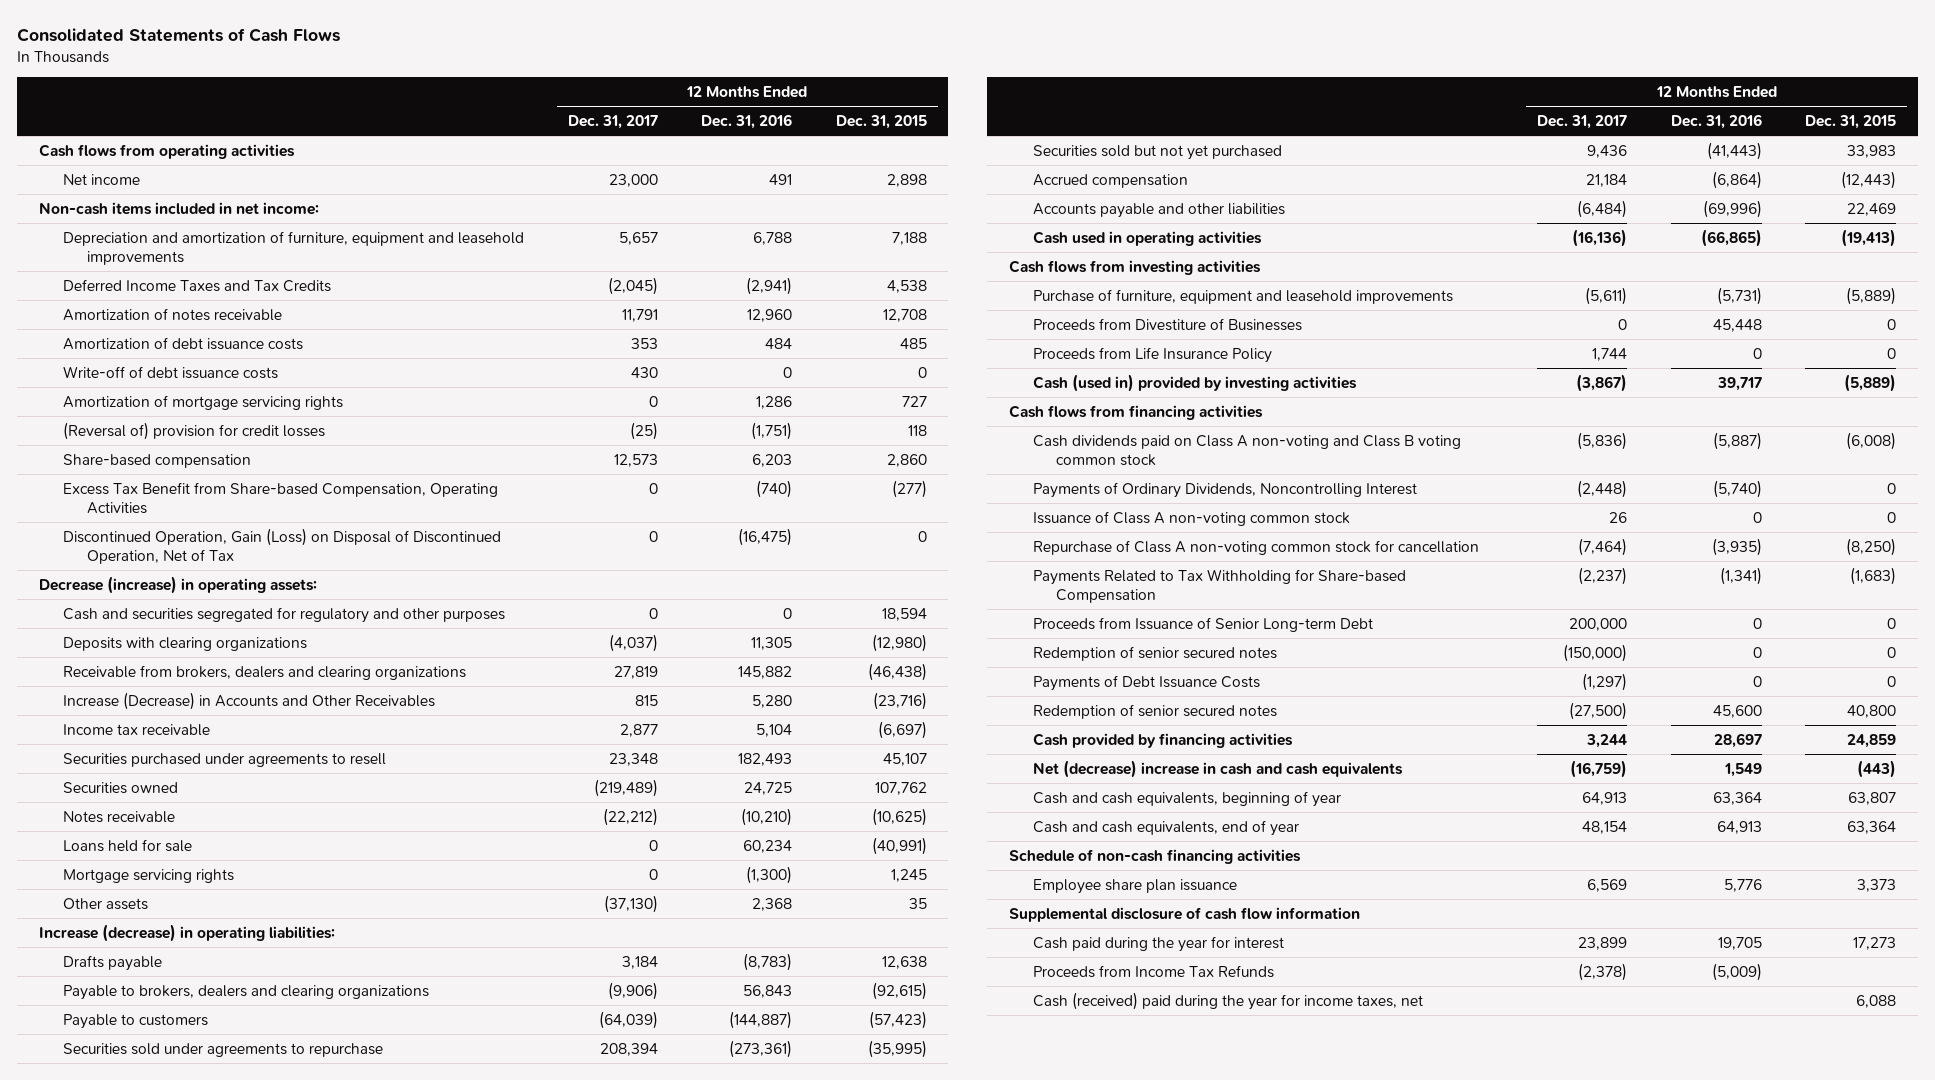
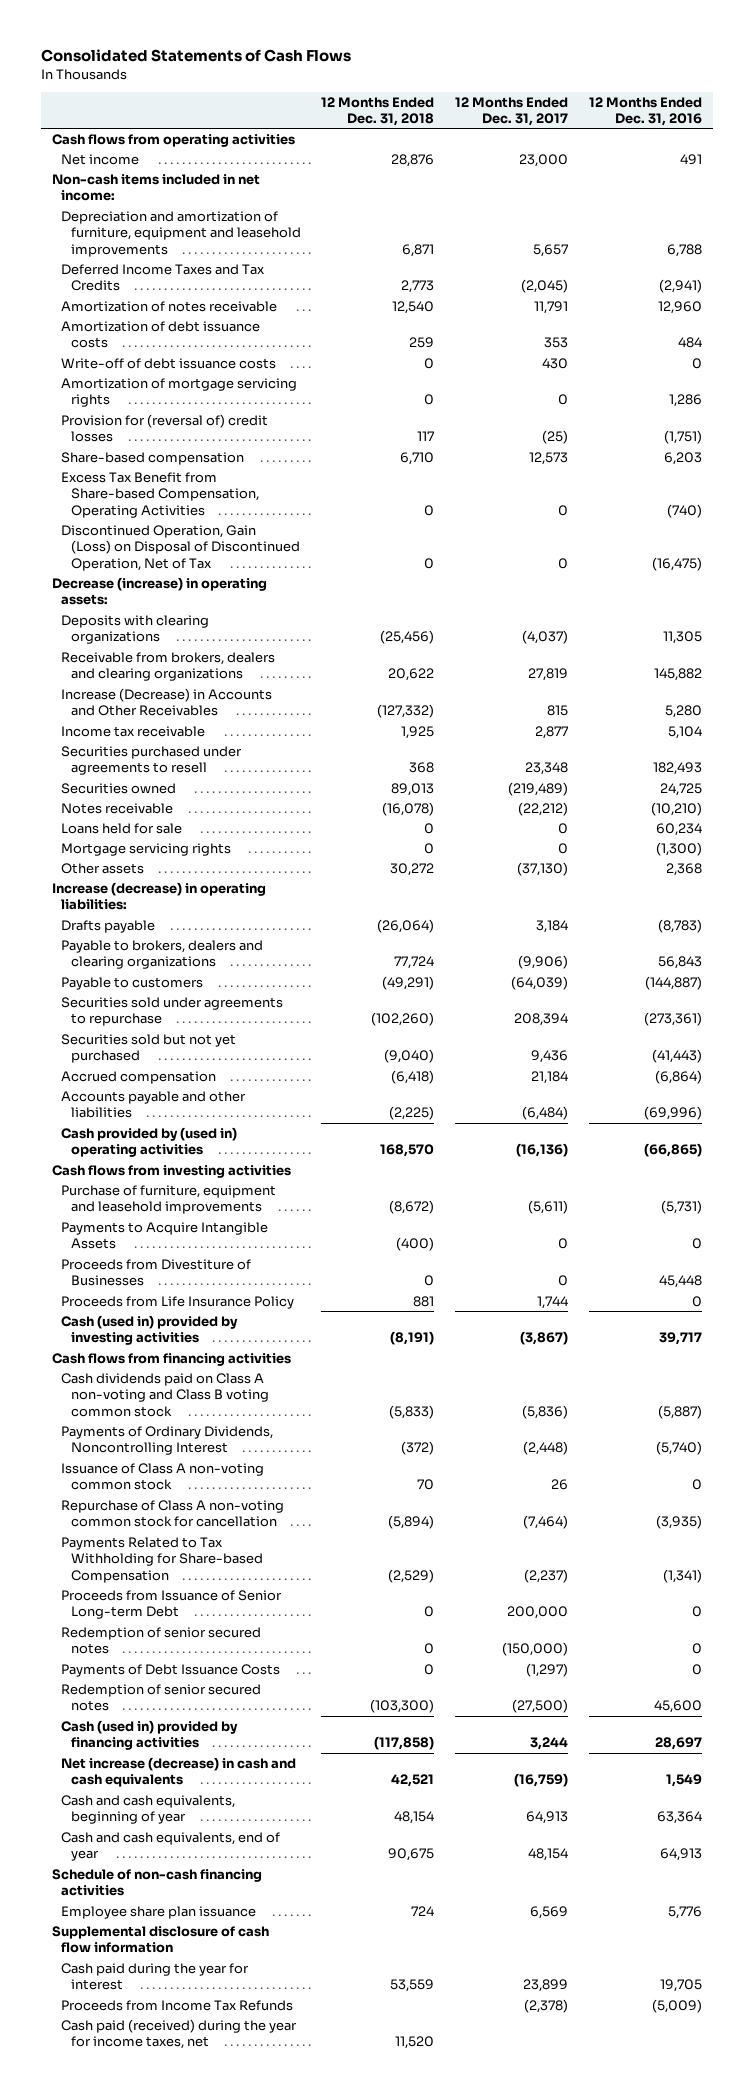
[835,114,927,129] Dec. 31, 2015 -> none
none -> [321,96,435,127] 12 Months Ended Dec. 31, 2018
[63,421,326,440] (Reversal of) provision for credit losses -> [61,413,269,443] Provision for (reversal of) credit losses
[63,606,506,623] Cash and securities segregated for regulatory and other purposes -> none
[1032,230,1262,246] Cash used in operating activities -> [61,1126,238,1158] Cash provided by (used in) operating activities
none -> [61,1221,269,1250] Payments to Acquire Intangible Assets
[1032,732,1293,748] Cash provided by financing activities -> [61,1719,239,1751] Cash (used in) provided by financing activities
[1032,759,1403,778] Net (decrease) increase in cash and cash equivalents -> [61,1756,297,1788] Net increase (decrease) in cash and cash equivalents
[1032,991,1423,1010] Cash (received) paid during the year for income taxes, net -> [61,2018,298,2050] Cash paid (received) during the year for income taxes, net

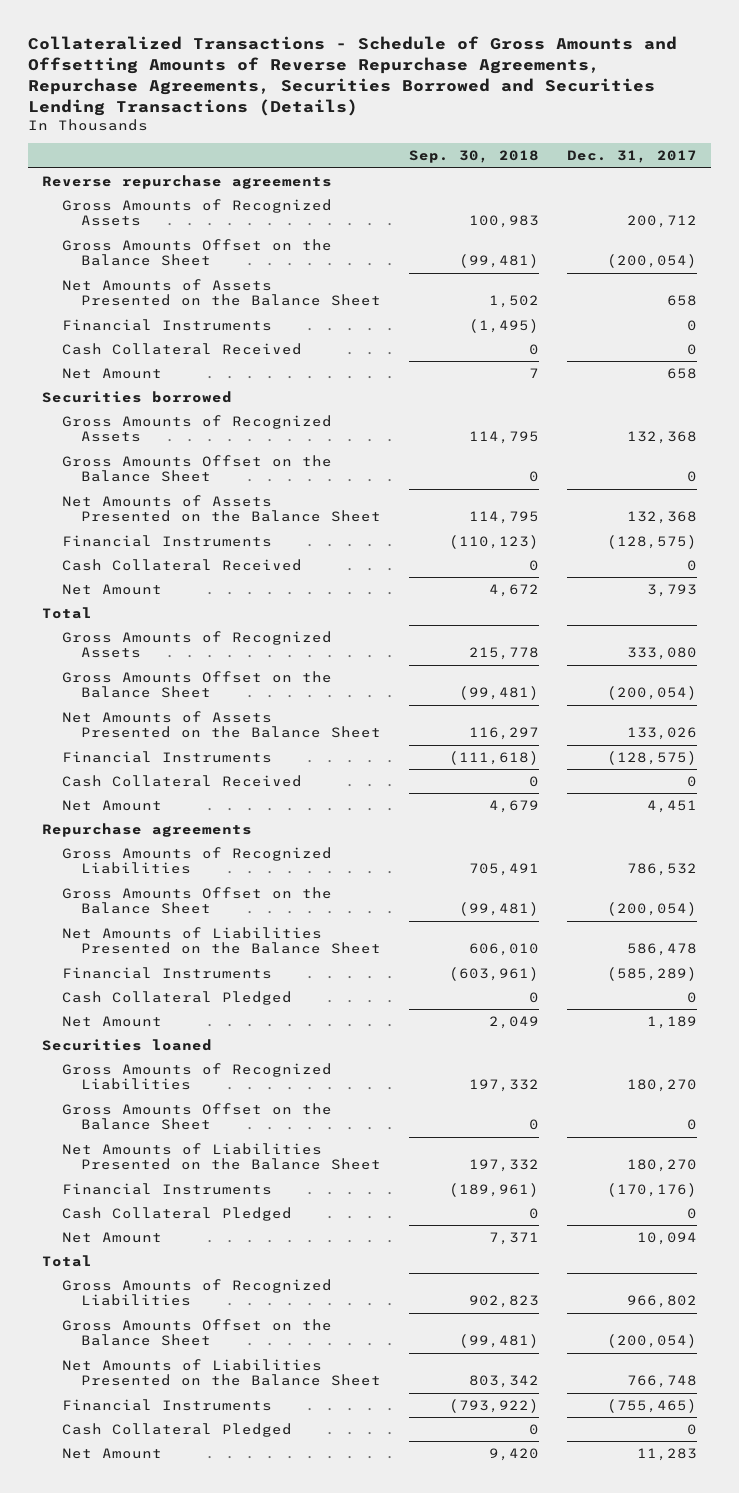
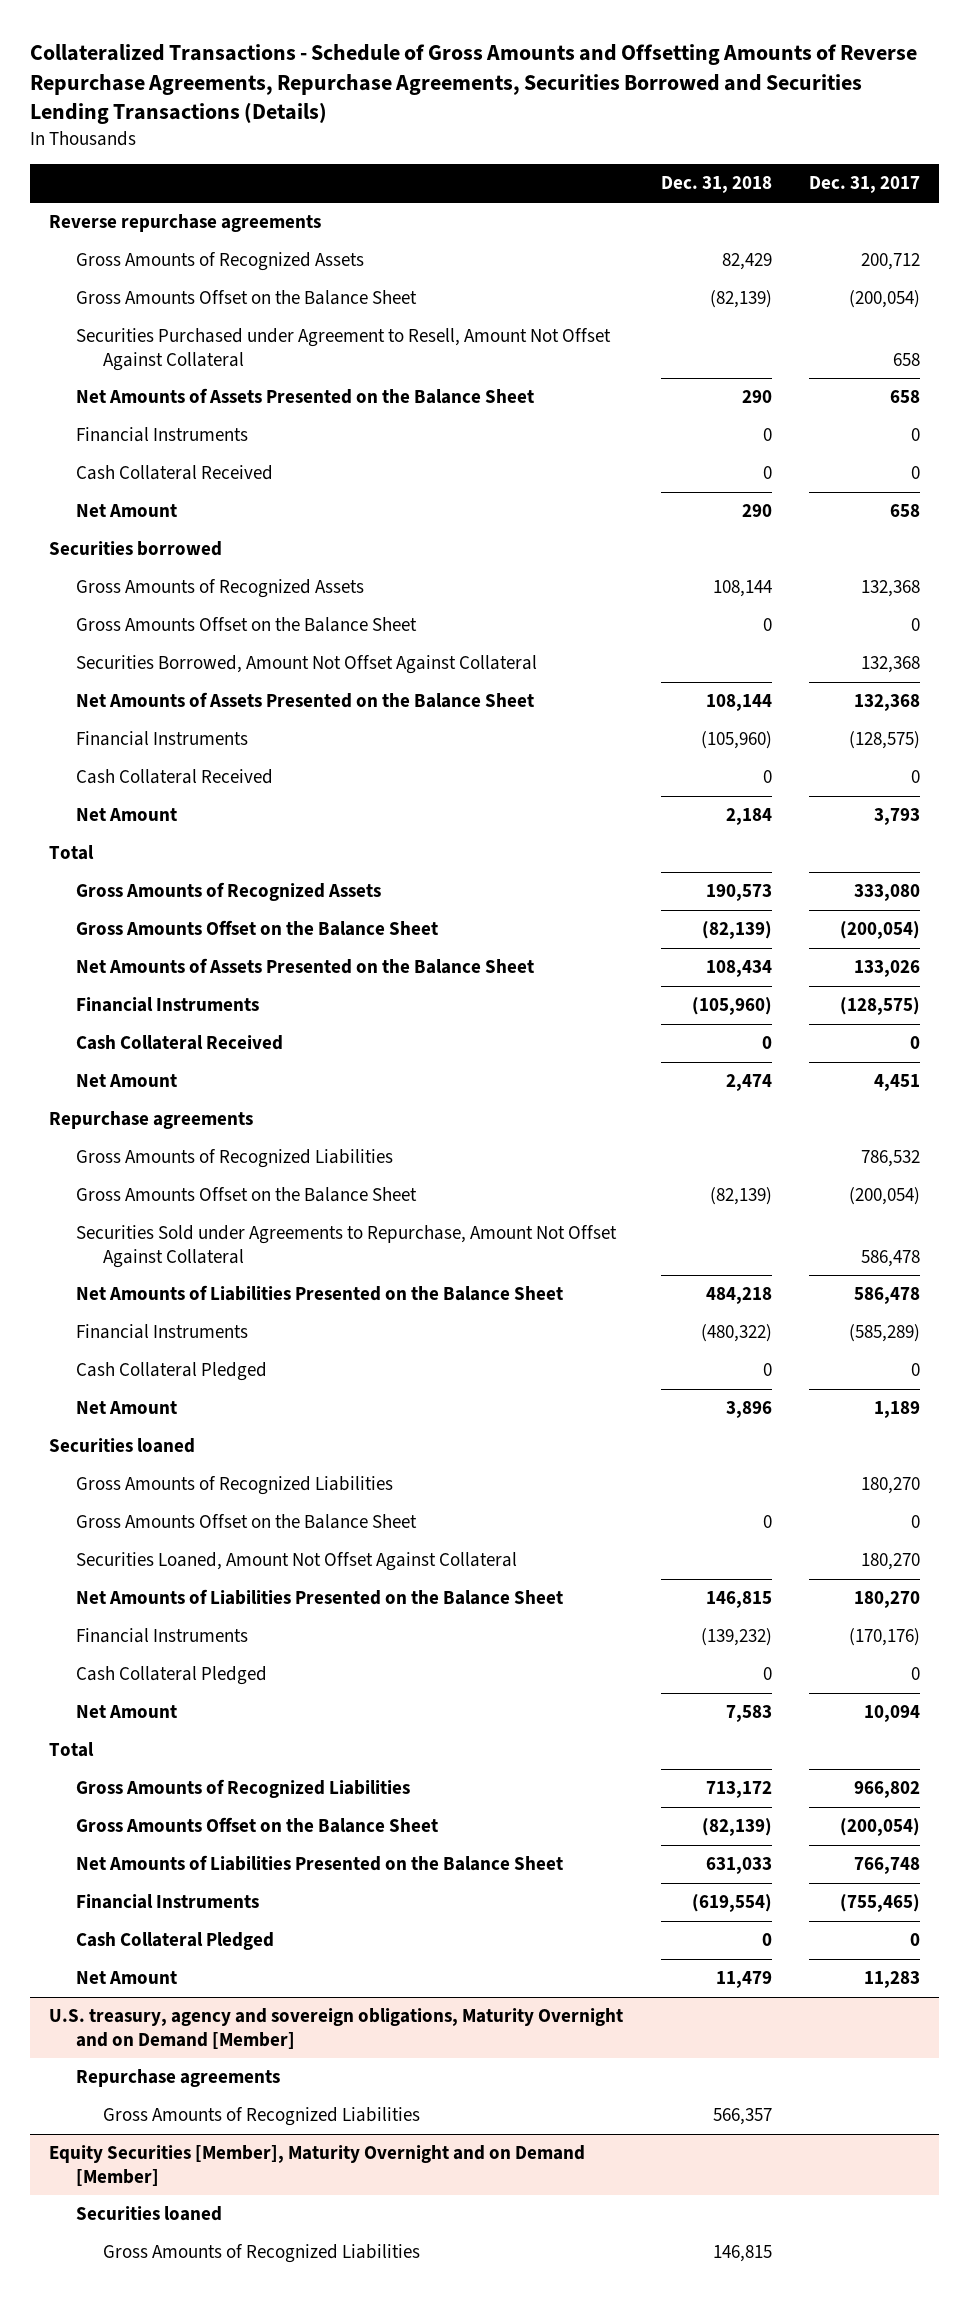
[408,150,539,164] Sep. 30, 2018 -> none
none -> [660,176,772,194] Dec. 31, 2018
none -> [75,328,611,371] Securities Purchased under Agreement to Resell, Amount Not Offset Against Collateral
none -> [75,655,537,675] Securities Borrowed, Amount Not Offset Against Collateral
none -> [75,1225,617,1268] Securities Sold under Agreements to Repurchase, Amount Not Offset Against Collateral
none -> [75,1552,517,1572] Securities Loaned, Amount Not Offset Against Collateral
none -> [49,2008,624,2049] U.S. treasury, agency and sovereign obligations, Maturity Overnight and on Demand [Member]
none -> [75,2069,280,2088] Repurchase agreements
none -> [102,2107,420,2127] Gross Amounts of Recognized Liabilities
none -> [49,2145,586,2186] Equity Securities [Member], Maturity Overnight and on Demand [Member]
none -> [75,2206,222,2222] Securities loaned
none -> [102,2244,420,2264] Gross Amounts of Recognized Liabilities

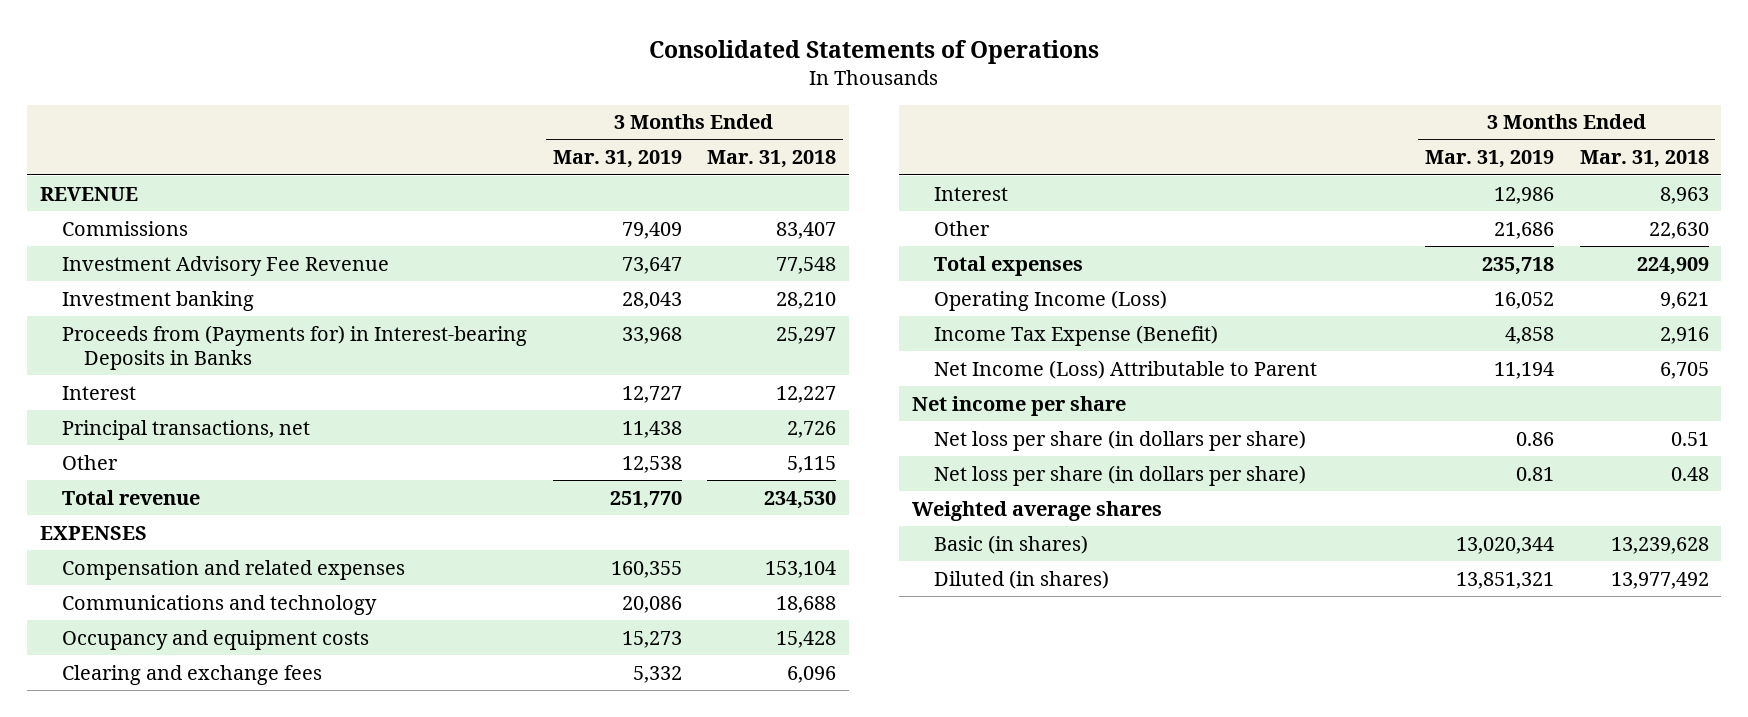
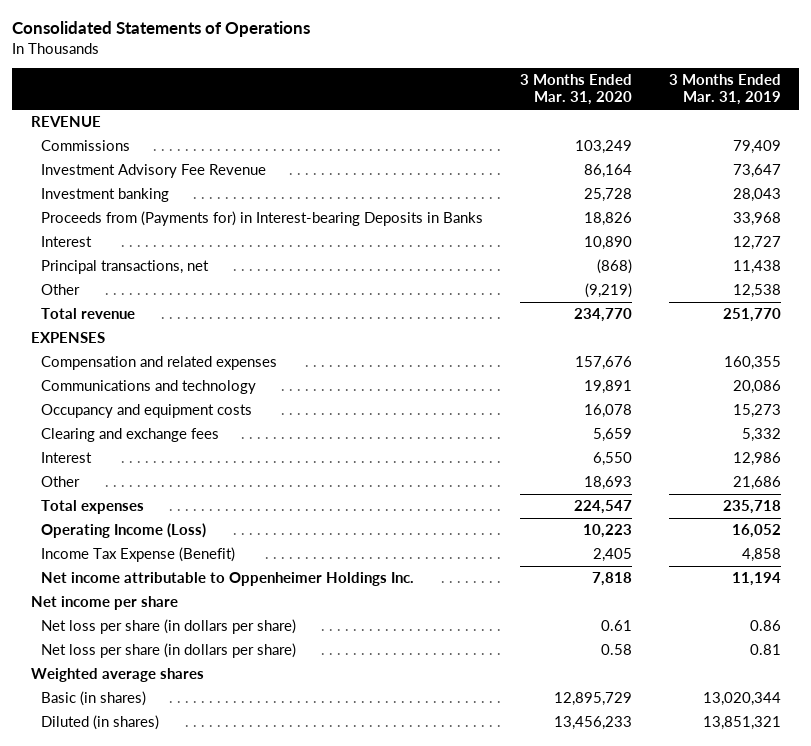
[707,150,837,169] Mar. 31, 2018 -> none
none -> [519,74,632,106] 3 Months Ended Mar. 31, 2020
[934,359,1318,379] Net Income (Loss) Attributable to Parent -> [40,572,414,587] Net income attributable to Oppenheimer Holdings Inc.

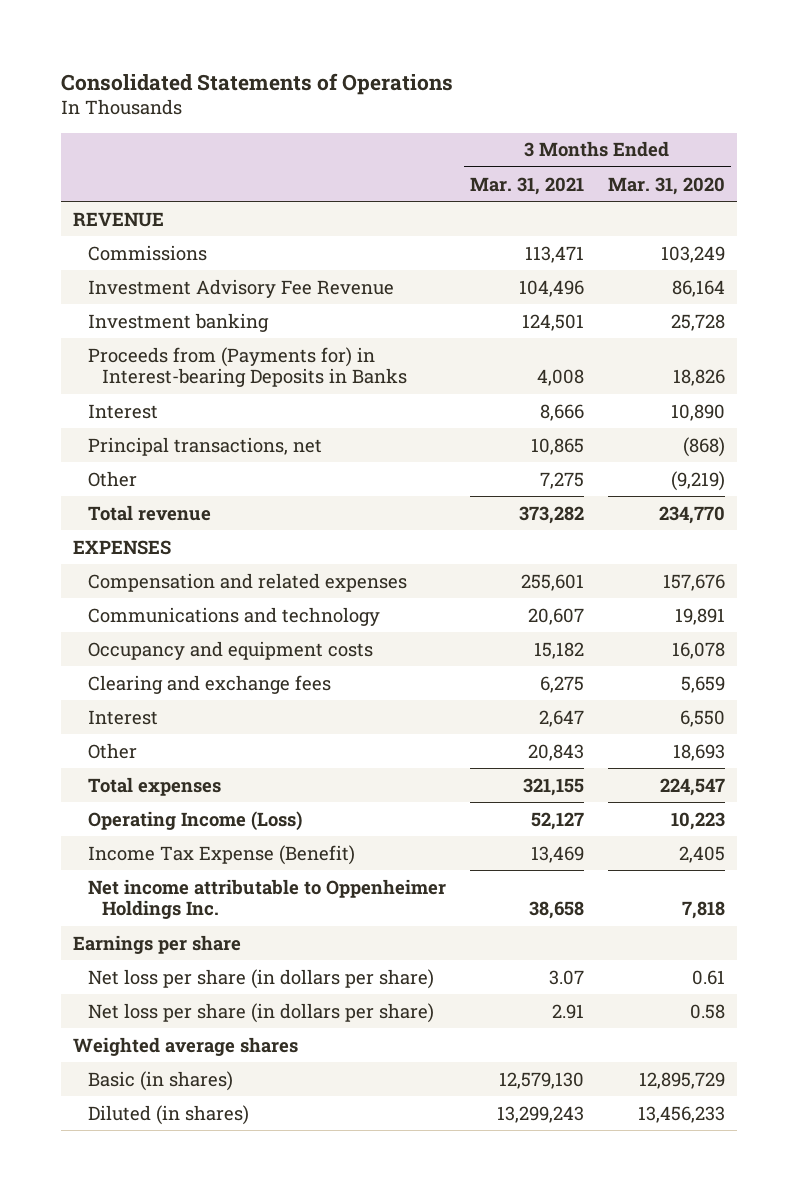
[668,74,781,106] 3 Months Ended Mar. 31, 2019 -> none
none -> [469,176,584,195] Mar. 31, 2021
[30,596,178,611] Net income per share -> [73,934,242,954] Earnings per share

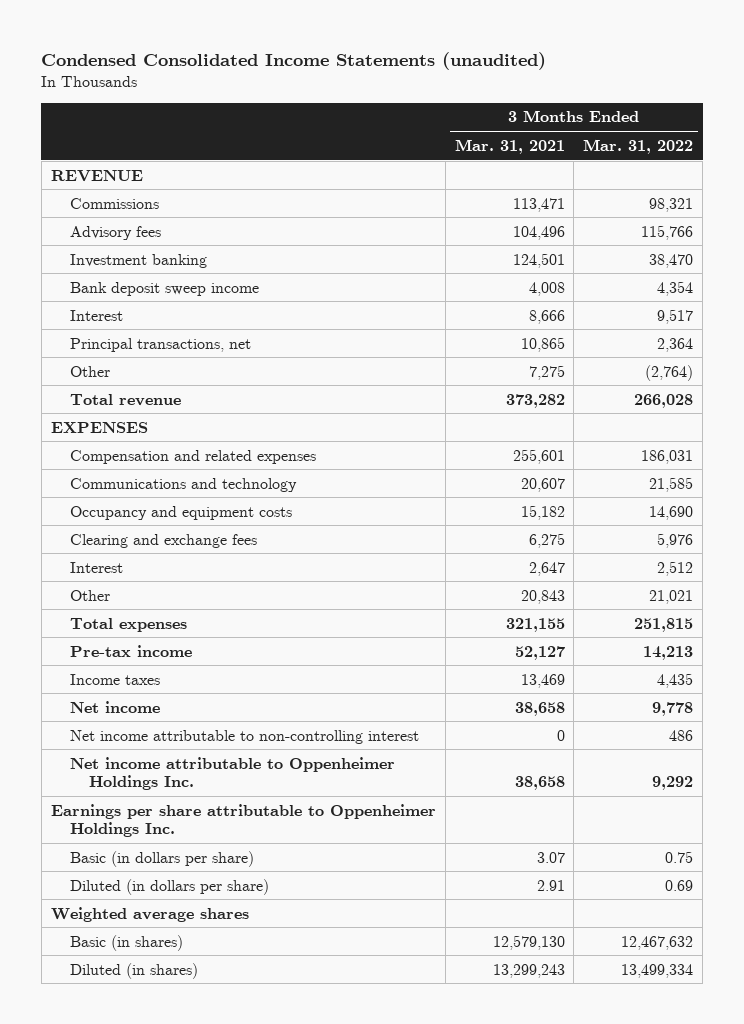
[61,72,454,95] Consolidated Statements of Operations -> [41,51,547,70] Condensed Consolidated Income Statements (unaudited)
[607,176,725,195] Mar. 31, 2020 -> none
none -> [583,138,694,154] Mar. 31, 2022
[87,278,394,298] Investment Advisory Fee Revenue -> [69,225,161,240] Advisory fees
[87,346,407,388] Proceeds from (Payments for) in Interest-bearing Deposits in Banks -> [69,281,259,296] Bank deposit sweep income
[87,810,302,831] Operating Income (Loss) -> [69,644,192,657] Pre-tax income
[87,844,355,865] Income Tax Expense (Benefit) -> [69,673,160,685] Income taxes
none -> [69,700,160,713] Net income
none -> [69,729,419,744] Net income attributable to non-controlling interest
[73,934,242,954] Earnings per share -> [50,803,436,838] Earnings per share attributable to Oppenheimer Holdings Inc.
[87,968,434,989] Net loss per share (in dollars per share) -> [69,850,254,867] Basic (in dollars per share)
[87,1002,434,1023] Net loss per share (in dollars per share) -> [69,878,269,895] Diluted (in dollars per share)

